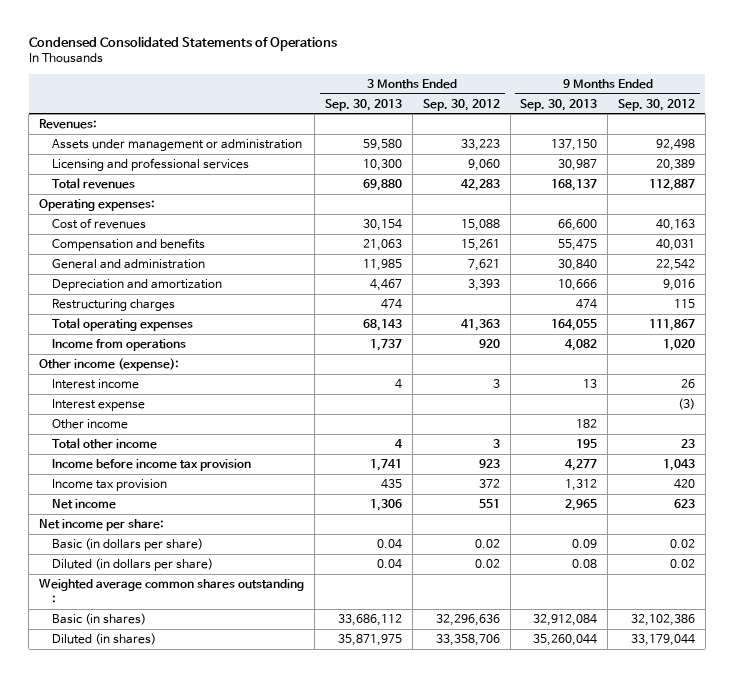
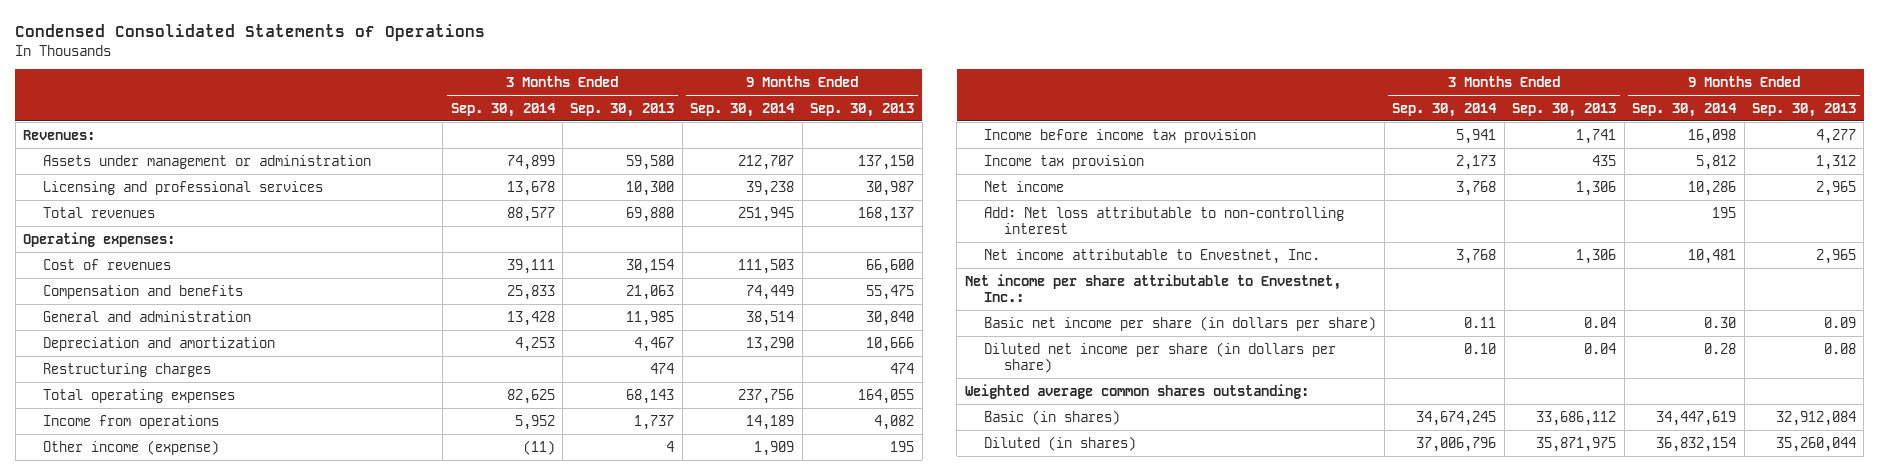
[422,98,500,111] Sep. 30, 2012 -> none
[618,98,696,111] Sep. 30, 2012 -> none
none -> [450,102,556,117] Sep. 30, 2014
none -> [690,102,796,117] Sep. 30, 2014
[39,358,180,372] Other income (expense): -> none
[51,379,139,390] Interest income -> none
[51,399,145,412] Interest expense -> none
[51,419,128,430] Other income -> none
[51,438,157,450] Total other income -> [42,439,219,455] Other income (expense)
none -> [984,206,1345,235] Add: Net loss attributable to non-controlling interest
none -> [984,248,1321,264] Net income attributable to Envestnet, Inc.
[39,519,165,532] Net income per share: -> [964,273,1341,303] Net income per share attributable to Envestnet, Inc.:
[51,538,203,552] Basic (in dollars per share) -> [984,315,1377,331] Basic net income per share (in dollars per share)
[51,558,213,572] Diluted (in dollars per share) -> [984,341,1337,374] Diluted net income per share (in dollars per share)
[39,579,305,603] Weighted average common shares outstanding : -> [964,383,1309,399] Weighted average common shares outstanding:

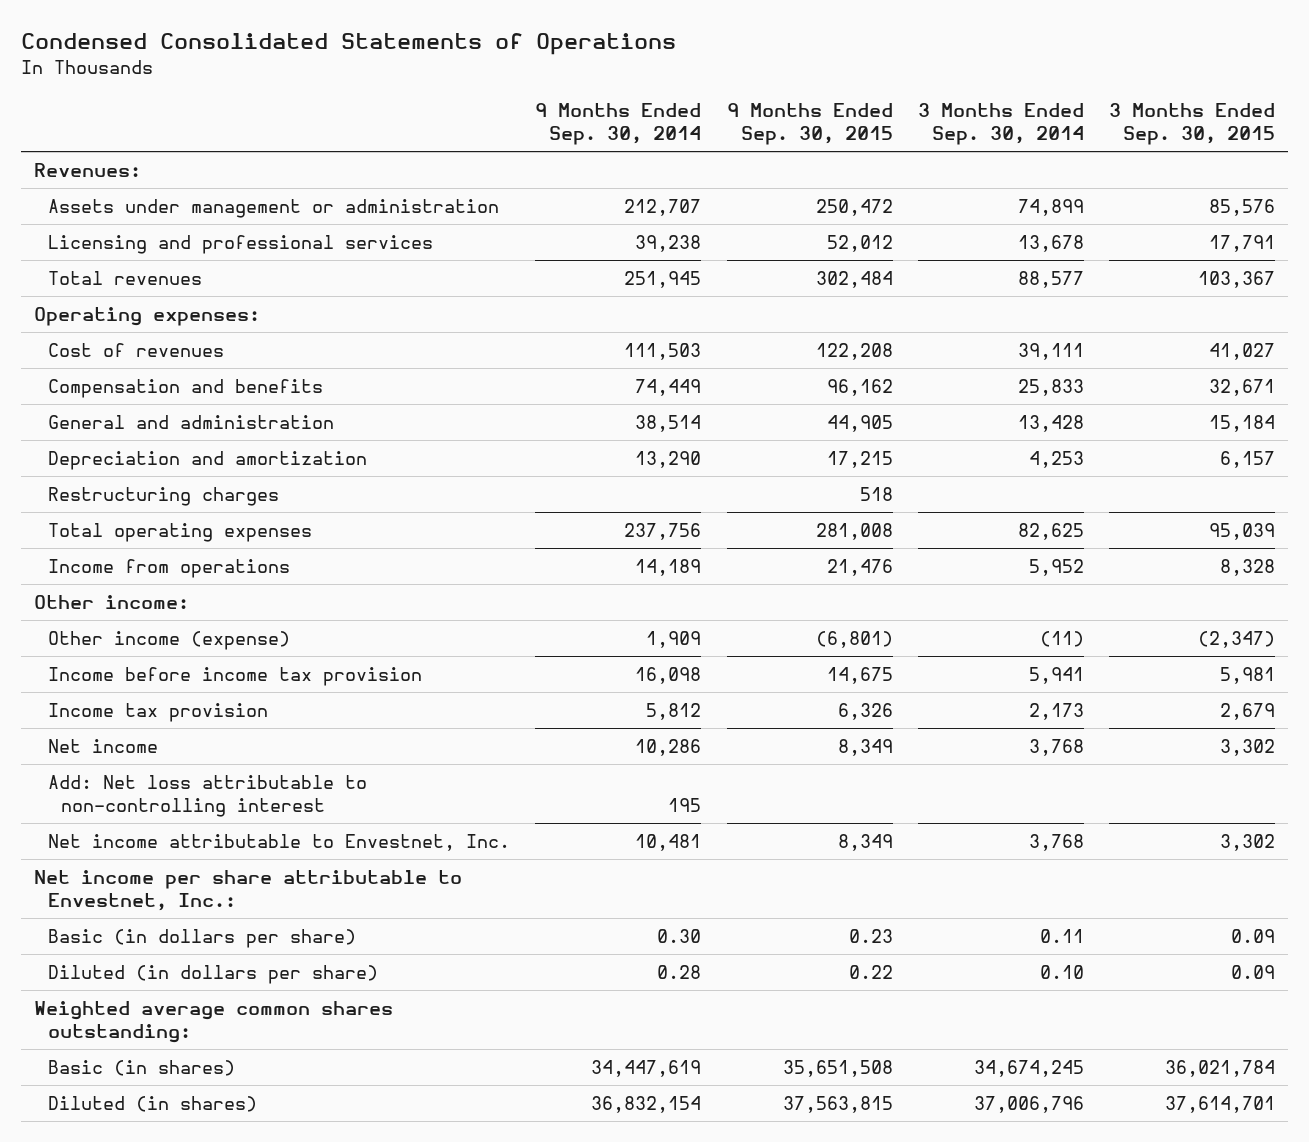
[570,102,675,117] Sep. 30, 2013 -> none
[810,102,915,117] Sep. 30, 2013 -> none
none -> [726,102,893,146] 9 Months Ended Sep. 30, 2015
none -> [1109,102,1276,146] 3 Months Ended Sep. 30, 2015
none -> [33,594,189,609] Other income:
[984,315,1377,331] Basic net income per share (in dollars per share) -> [47,928,356,948] Basic (in dollars per share)
[984,341,1337,374] Diluted net income per share (in dollars per share) -> [47,964,378,984] Diluted (in dollars per share)

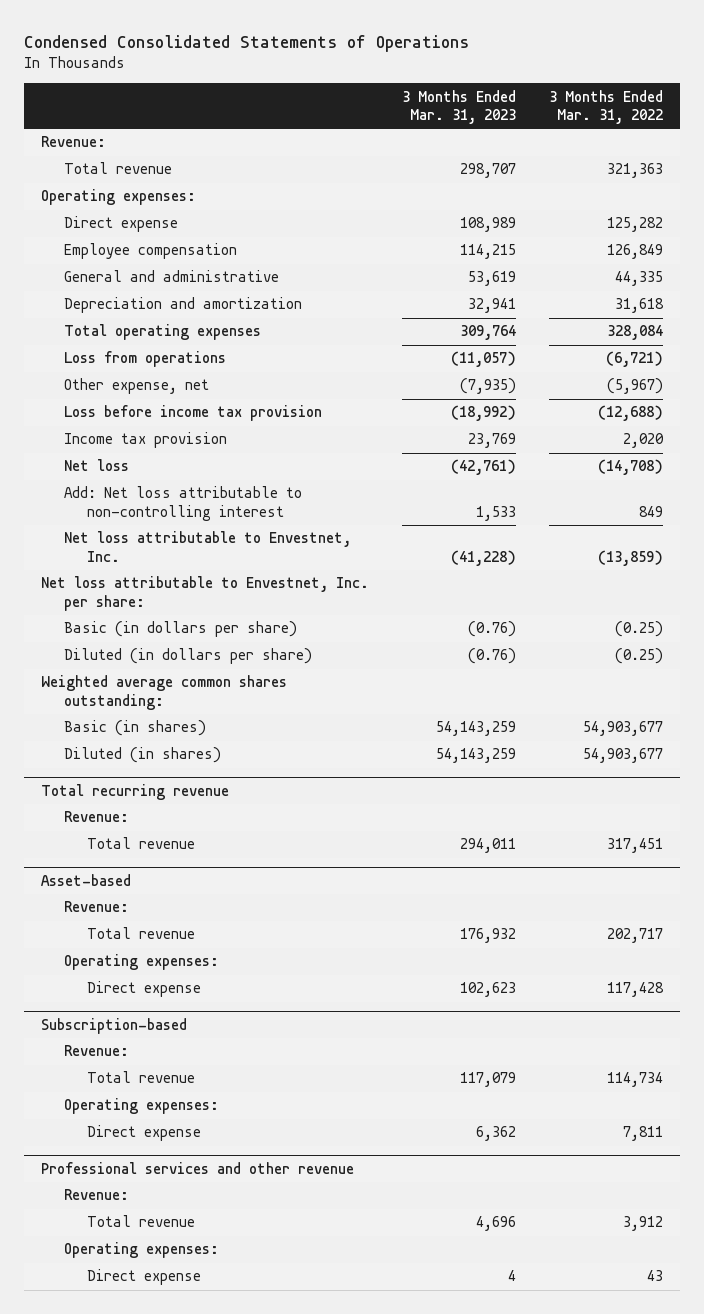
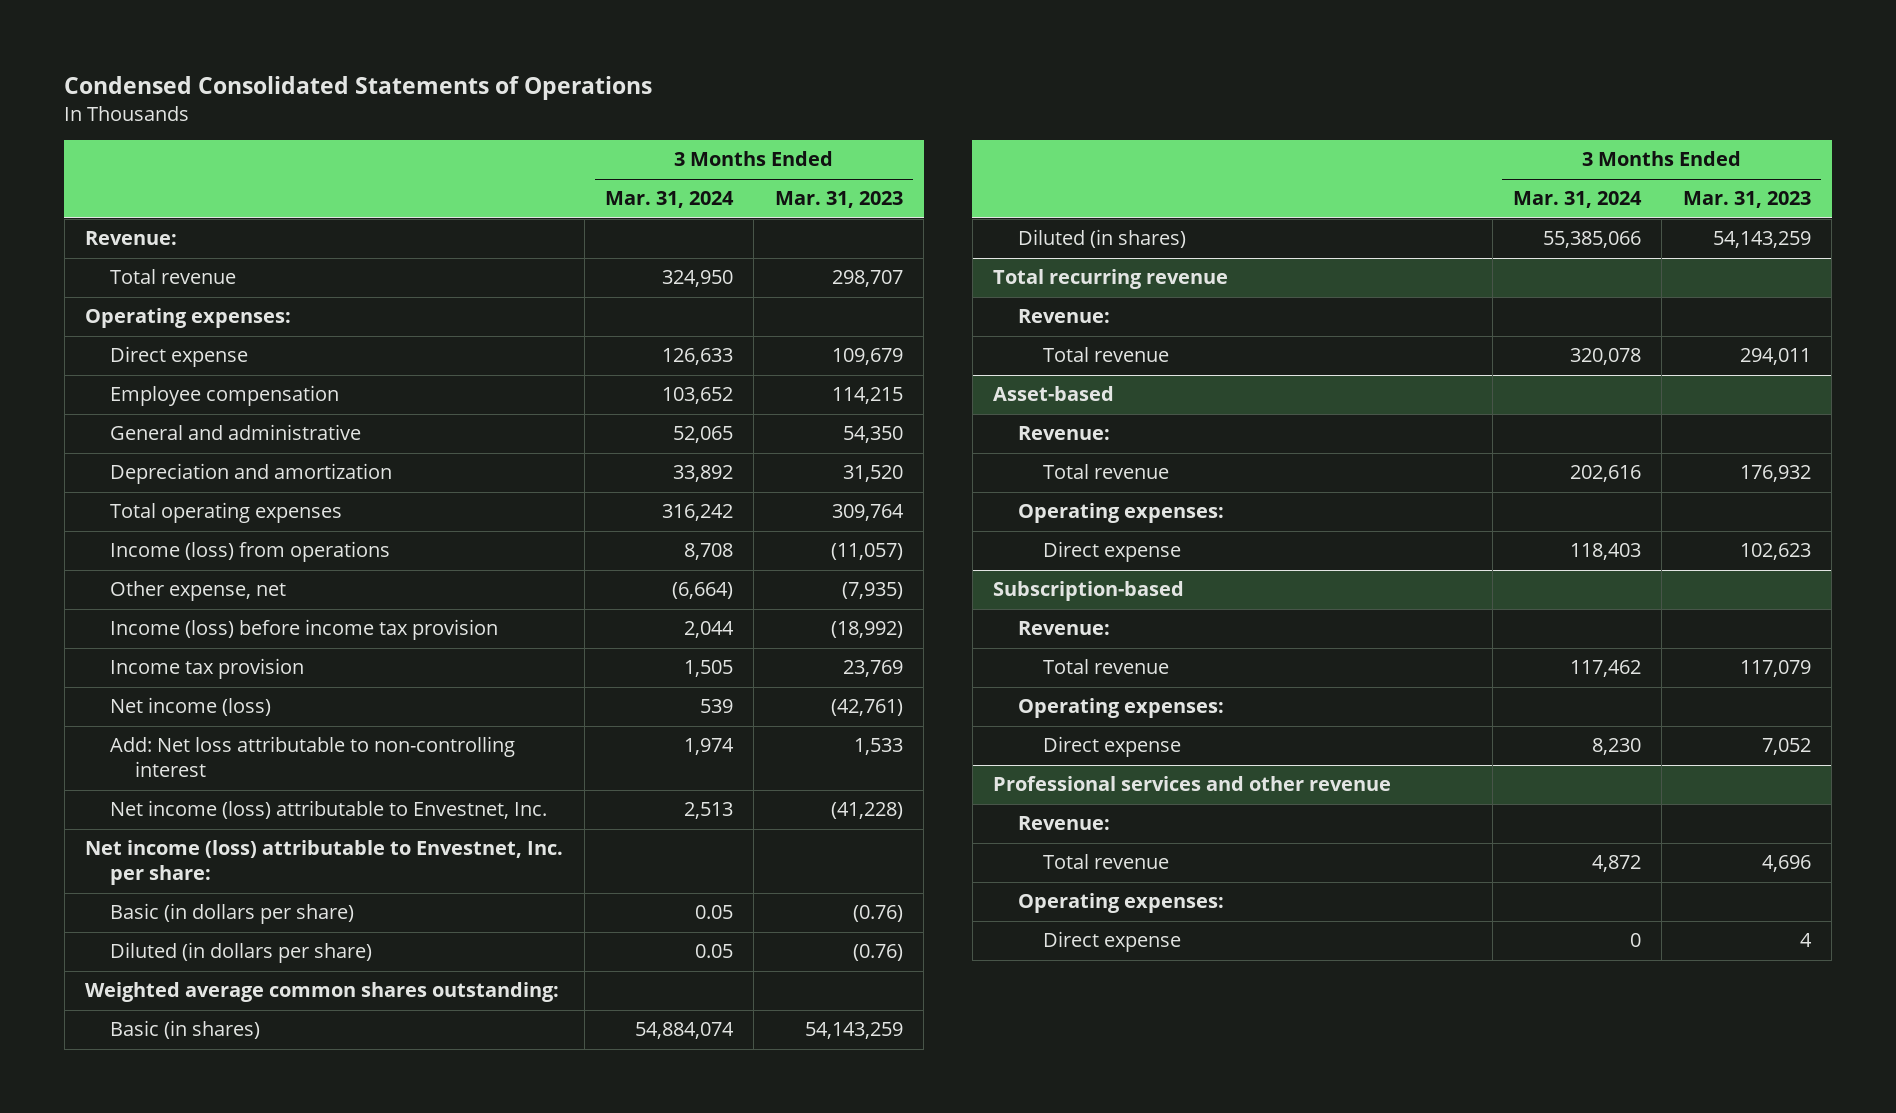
[549,89,664,125] 3 Months Ended Mar. 31, 2022 -> none
none -> [604,191,734,209] Mar. 31, 2024
[460,217,517,233] 108,989 -> [831,348,903,366] 109,679
[468,271,517,287] 53,619 -> [842,426,903,444] 54,350
[468,298,517,314] 32,941 -> [842,465,903,483] 31,520
[63,351,226,368] Loss from operations -> [110,541,391,563] Income (loss) from operations
[63,405,322,422] Loss before income tax provision -> [110,619,499,641] Income (loss) before income tax provision
[63,459,129,472] Net loss -> [110,697,272,717] Net income (loss)
[63,531,351,563] Net loss attributable to Envestnet, Inc. -> [110,800,548,820] Net income (loss) attributable to Envestnet, Inc.
[40,576,369,612] Net loss attributable to Envestnet, Inc. per share: -> [85,840,564,886] Net income (loss) attributable to Envestnet, Inc. per share:
[476,1126,517,1142] 6,362 -> [1761,738,1811,756] 7,052

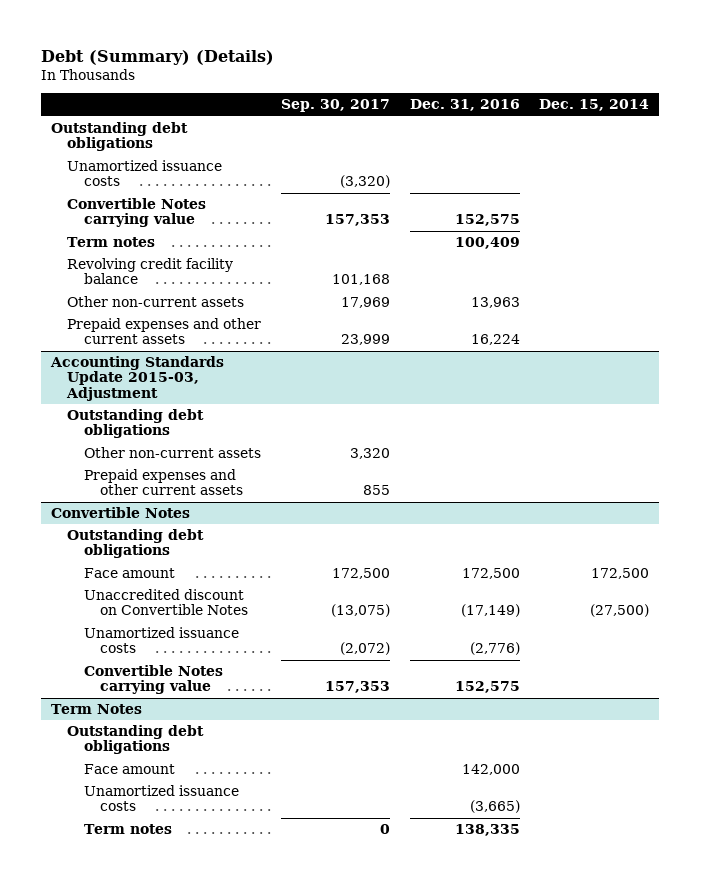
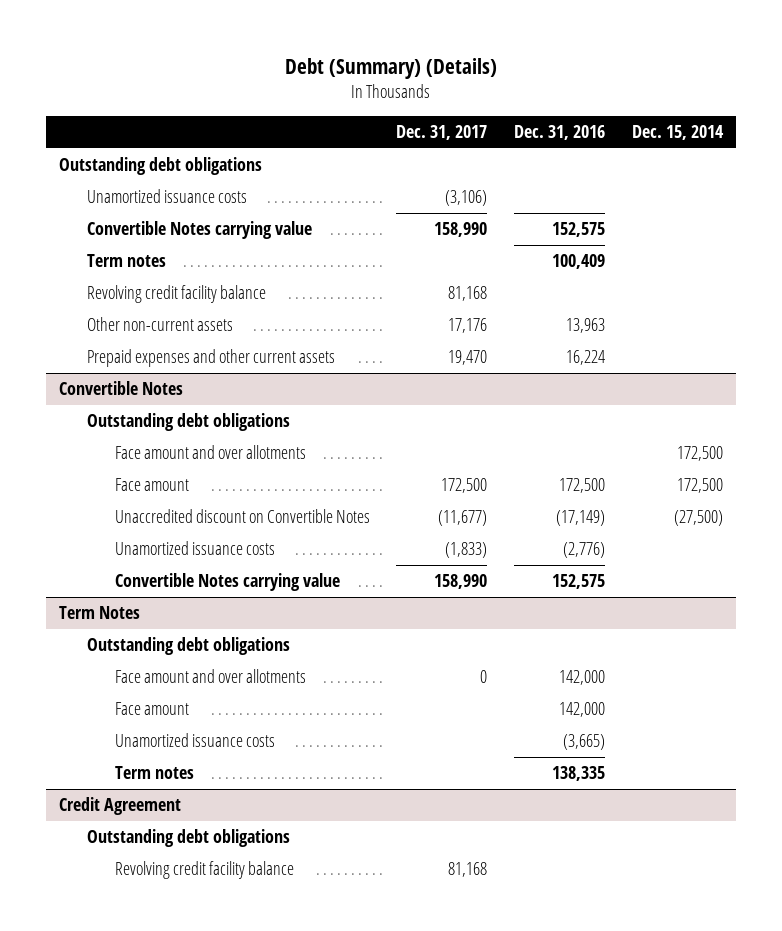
[281,99,391,113] Sep. 30, 2017 -> none
none -> [396,125,488,141] Dec. 31, 2017
[50,356,225,401] Accounting Standards Update 2015-03, Adjustment -> none
[67,409,205,439] Outstanding debt obligations -> none
[83,447,261,459] Other non-current assets -> none
[83,469,243,496] Prepaid expenses and other current assets -> none
none -> [114,445,306,460] Face amount and over allotments
none -> [114,669,306,684] Face amount and over allotments
none -> [59,797,182,816] Credit Agreement
none -> [87,829,291,848] Outstanding debt obligations
none -> [114,861,294,880] Revolving credit facility balance

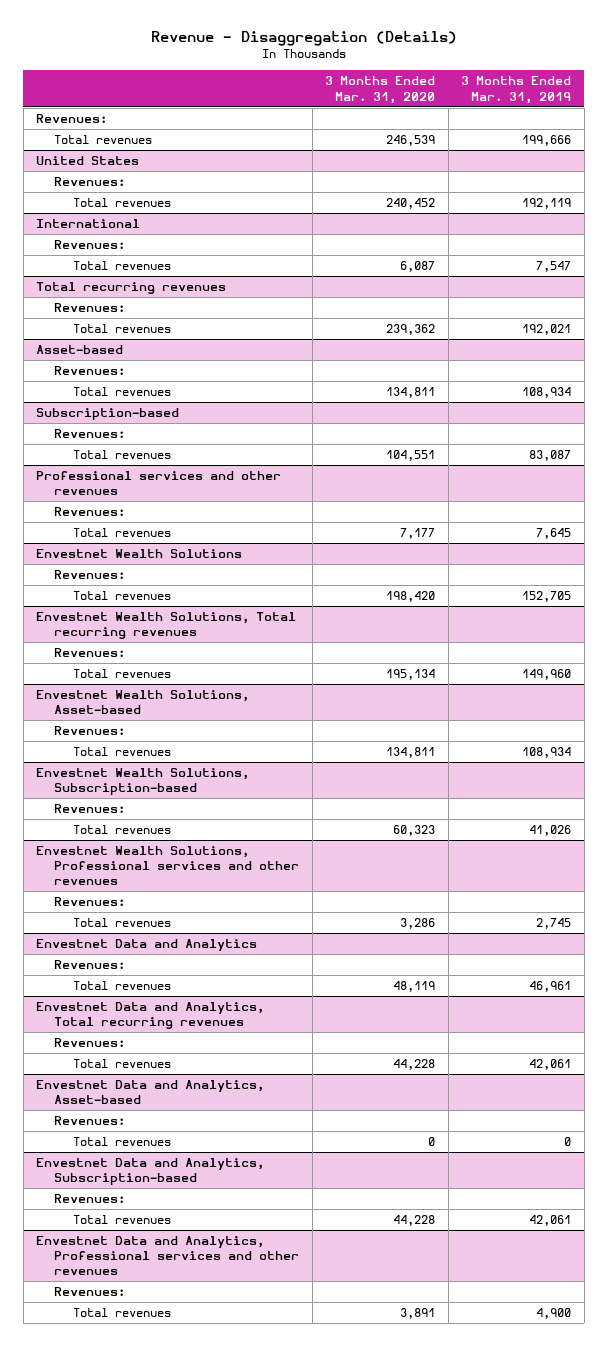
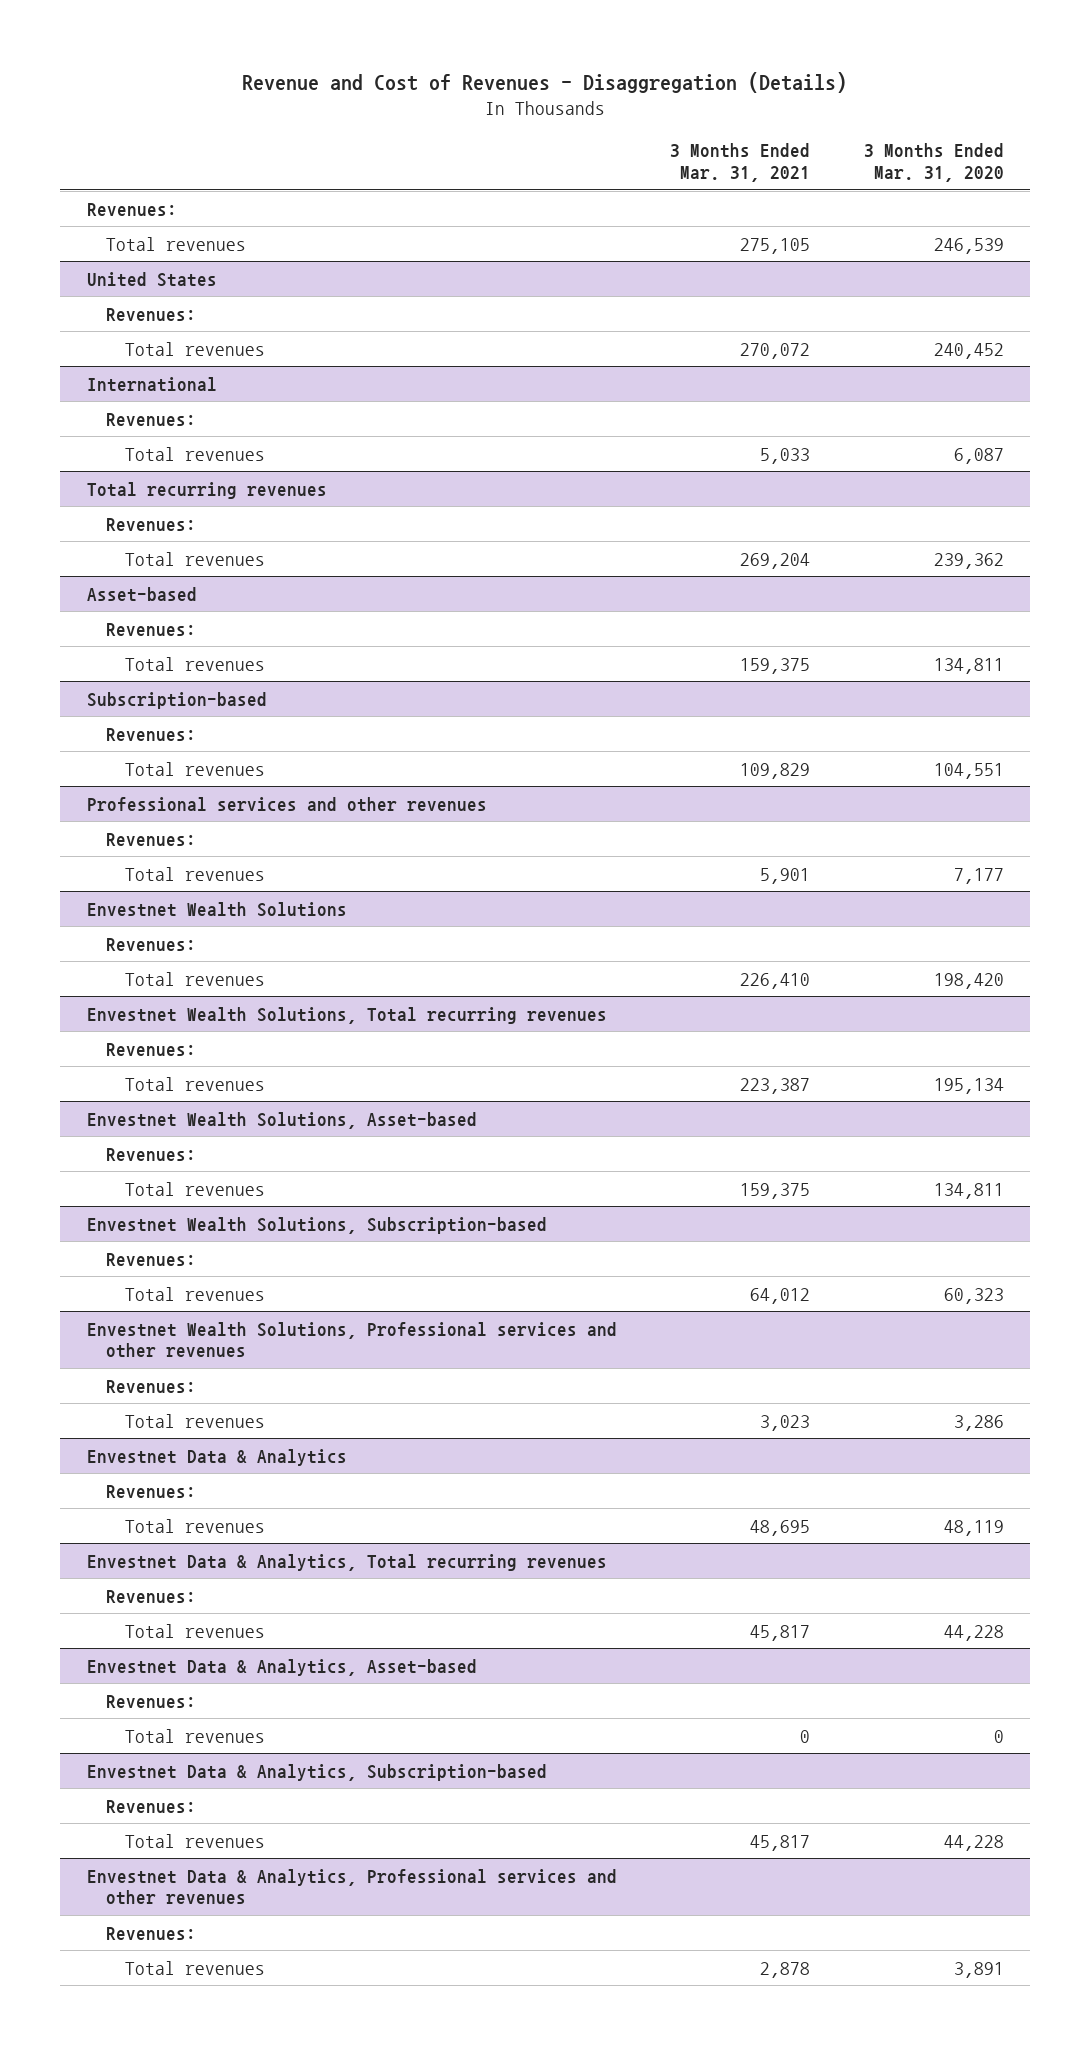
[150,30,457,46] Revenue - Disaggregation (Details) -> [242,71,848,93] Revenue and Cost of Revenues - Disaggregation (Details)
[461,76,572,104] 3 Months Ended Mar. 31, 2019 -> none
none -> [670,143,811,182] 3 Months Ended Mar. 31, 2021
[36,939,258,952] Envestnet Data and Analytics -> [86,1448,347,1466] Envestnet Data & Analytics
[36,1002,265,1030] Envestnet Data and Analytics, Total recurring revenues -> [86,1553,607,1571] Envestnet Data & Analytics, Total recurring revenues
[36,1080,265,1105] Envestnet Data and Analytics, Asset-based -> [86,1658,477,1676] Envestnet Data & Analytics, Asset-based
[36,1158,265,1186] Envestnet Data and Analytics, Subscription-based -> [86,1763,547,1781] Envestnet Data & Analytics, Subscription-based
[36,1236,300,1276] Envestnet Data and Analytics, Professional services and other revenues -> [86,1868,617,1906] Envestnet Data & Analytics, Professional services and other revenues

